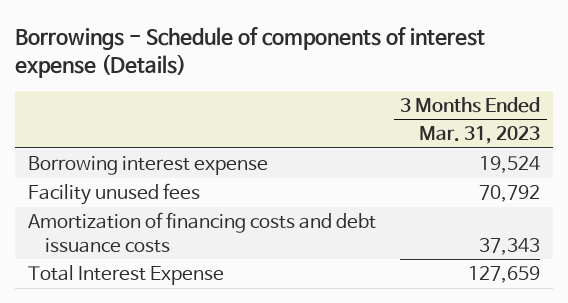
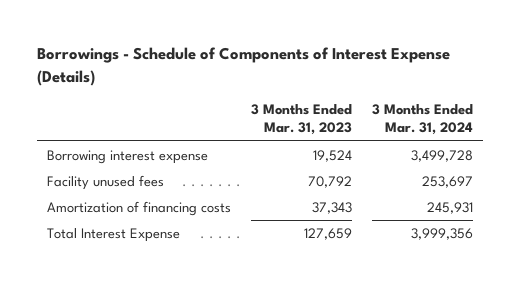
[15,26,486,79] Borrowings - Schedule of components of interest expense (Details) -> [36,47,450,86] Borrowings - Schedule of Components of Interest Expense (Details)
none -> [371,104,473,136] 3 Months Ended Mar. 31, 2024
[27,211,376,253] Amortization of financing costs and debt issuance costs -> [46,200,231,216] Amortization of financing costs

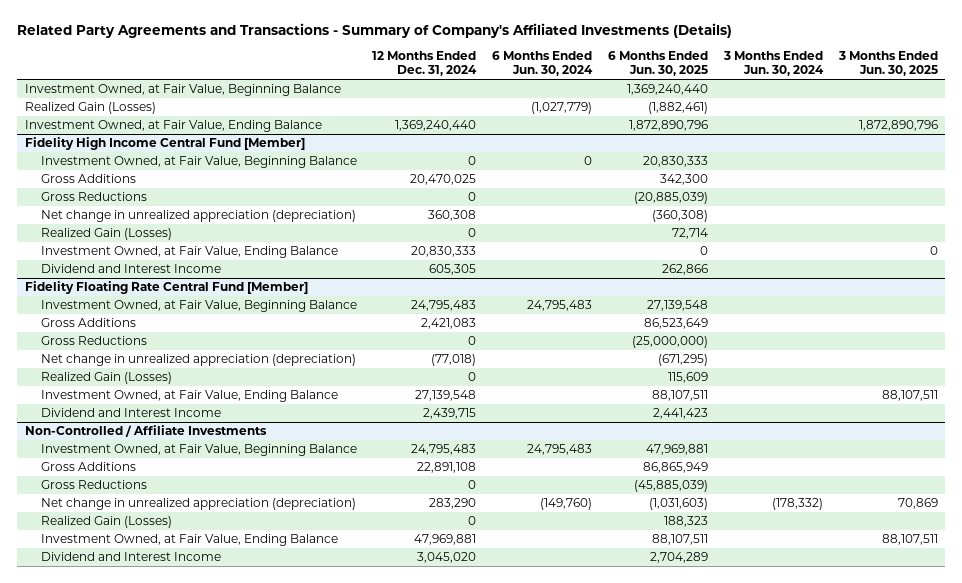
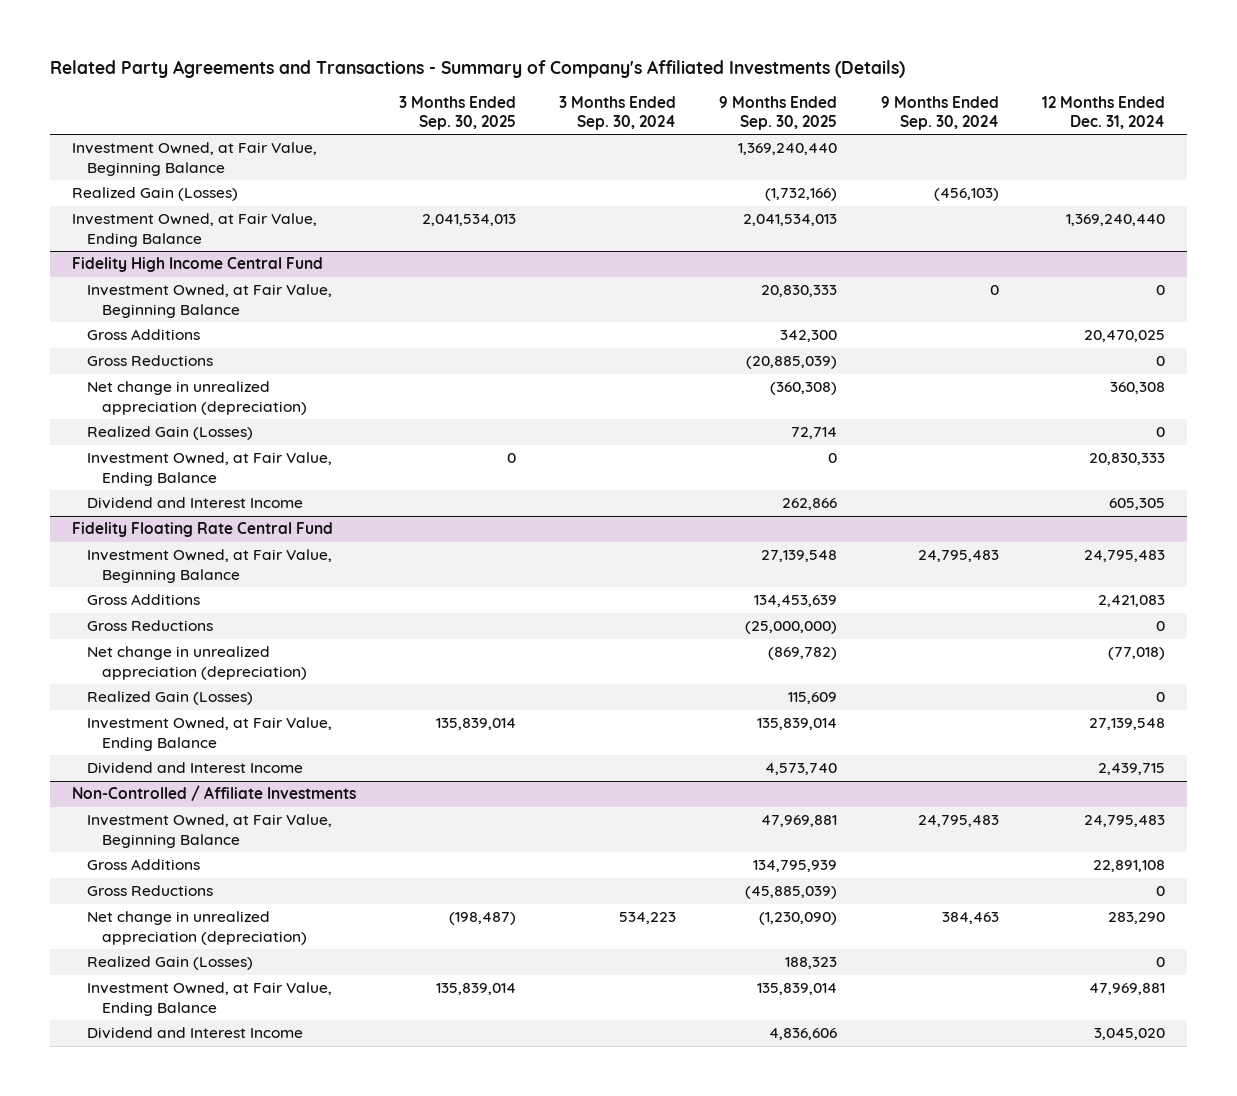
[492,51,594,77] 6 Months Ended Jun. 30, 2024 -> none
[607,51,708,77] 6 Months Ended Jun. 30, 2025 -> none
[722,51,824,77] 3 Months Ended Jun. 30, 2024 -> none
[837,51,938,77] 3 Months Ended Jun. 30, 2025 -> none
none -> [398,95,516,130] 3 Months Ended Sep. 30, 2025
none -> [559,95,677,130] 3 Months Ended Sep. 30, 2024
none -> [719,95,838,130] 9 Months Ended Sep. 30, 2025
none -> [880,95,999,130] 9 Months Ended Sep. 30, 2024
[24,137,305,151] Fidelity High Income Central Fund [Member] -> [71,257,323,273] Fidelity High Income Central Fund
[24,281,308,295] Fidelity Floating Rate Central Fund [Member] -> [71,522,333,538] Fidelity Floating Rate Central Fund

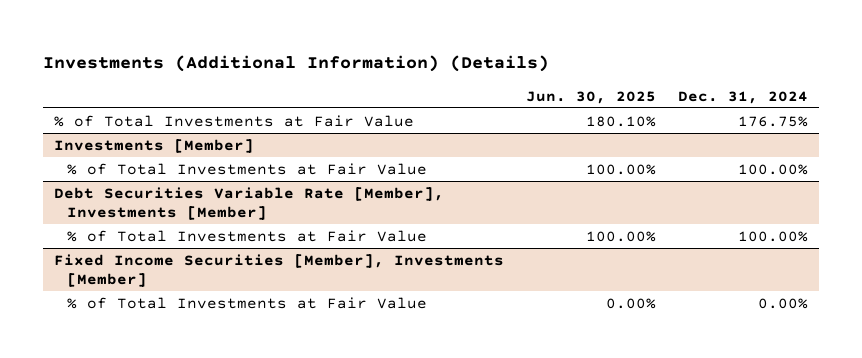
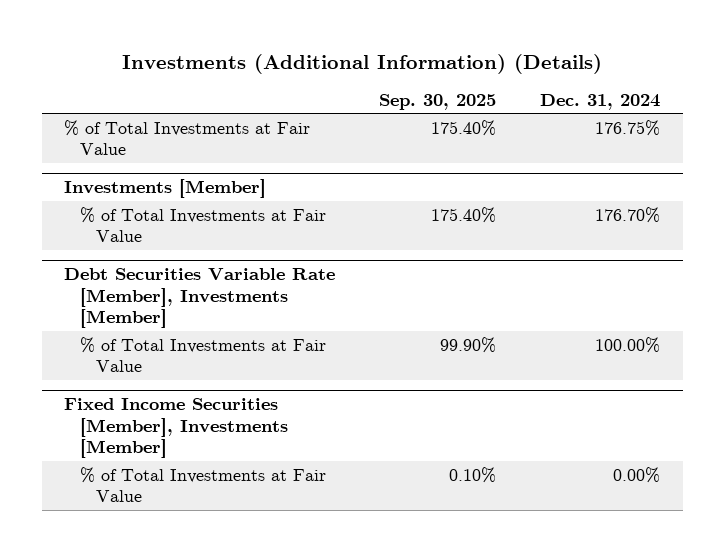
[526,90,657,104] Jun. 30, 2025 -> none
none -> [379,93,497,110] Sep. 30, 2025
[738,163,809,175] 100.00% -> [595,206,661,223] 176.70%

